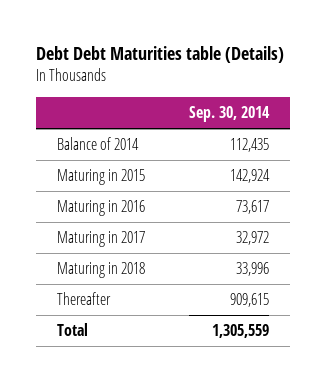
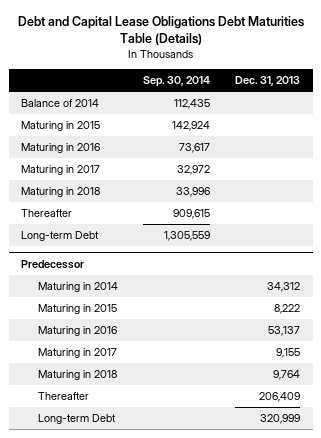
[35,45,284,63] Debt Debt Maturities table (Details) -> [17,16,304,46] Debt and Capital Lease Obligations Debt Maturities Table (Details)
none -> [235,76,301,87] Dec. 31, 2013
[57,323,89,337] Total -> [21,231,100,242] Long-term Debt
none -> [21,259,85,269] Predecessor
none -> [38,282,119,293] Maturing in 2014
none -> [38,304,118,315] Maturing in 2015
none -> [38,326,118,337] Maturing in 2016
none -> [38,348,118,359] Maturing in 2017
none -> [38,370,118,381] Maturing in 2018
none -> [38,392,90,401] Thereafter
none -> [38,414,117,425] Long-term Debt

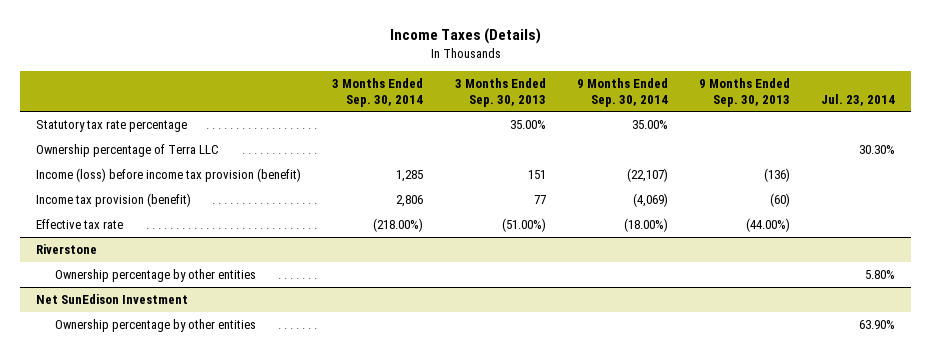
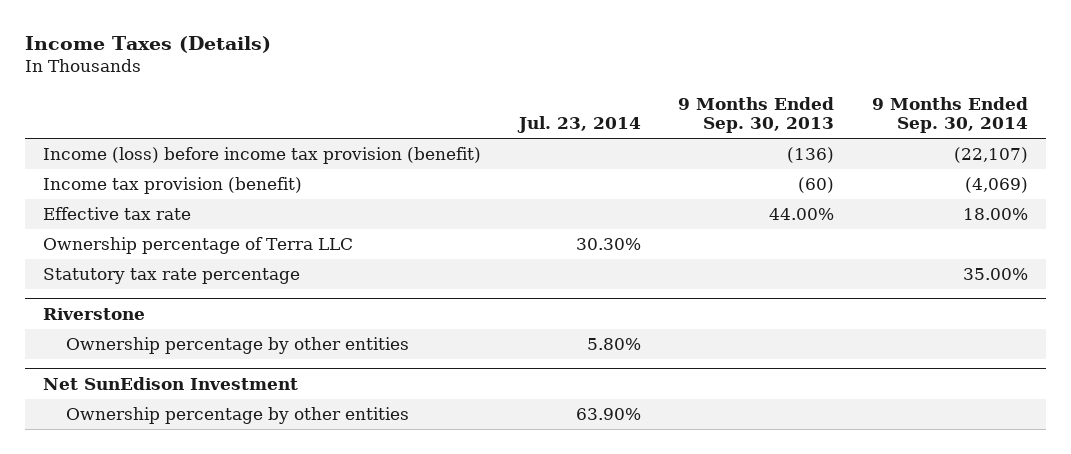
[332,77,424,107] 3 Months Ended Sep. 30, 2014 -> none
[454,77,546,107] 3 Months Ended Sep. 30, 2013 -> none
[623,218,668,233] (18.00%) -> [962,208,1028,221] 18.00%
[746,218,791,233] (44.00%) -> [769,208,835,221] 44.00%
[35,144,219,158] Ownership percentage of Terra LLC -> [43,237,354,255] Ownership percentage of Terra LLC
[35,120,187,133] Statutory tax rate percentage -> [43,268,301,285] Statutory tax rate percentage

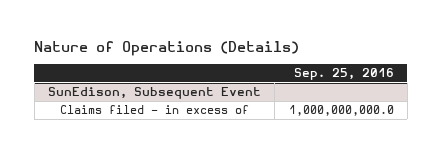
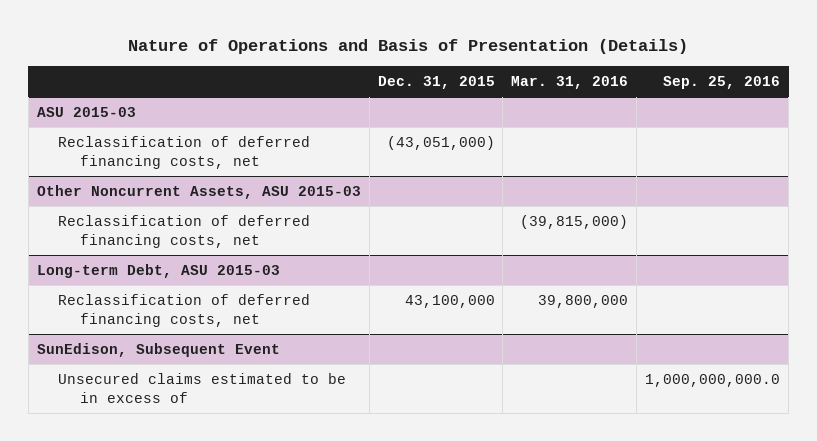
[34,41,300,57] Nature of Operations (Details) -> [128,39,689,55] Nature of Operations and Basis of Presentation (Details)
none -> [377,75,495,89] Dec. 31, 2015
none -> [511,75,629,89] Mar. 31, 2016
none -> [36,106,136,117] ASU 2015-03
none -> [58,135,311,169] Reclassification of deferred financing costs, net
none -> [36,184,361,199] Other Noncurrent Assets, ASU 2015-03
none -> [58,214,311,248] Reclassification of deferred financing costs, net
none -> [36,263,280,278] Long-term Debt, ASU 2015-03
none -> [58,293,311,327] Reclassification of deferred financing costs, net
[60,105,250,115] Claims filed - in excess of -> [58,372,347,403] Unsecured claims estimated to be in excess of

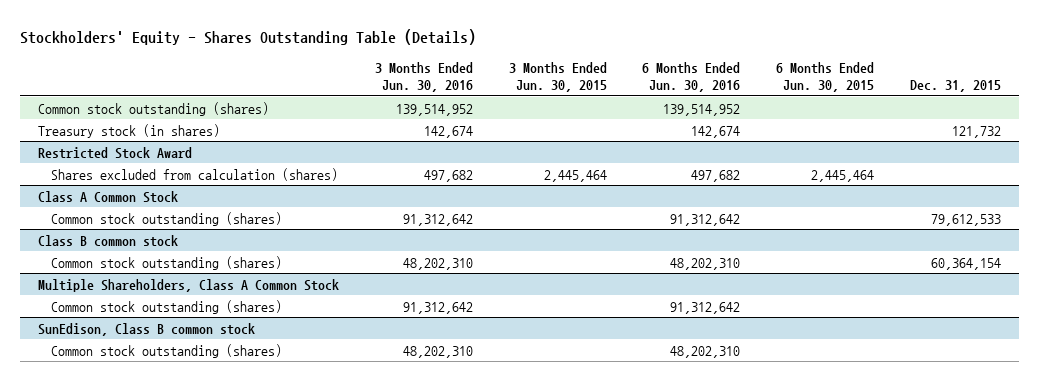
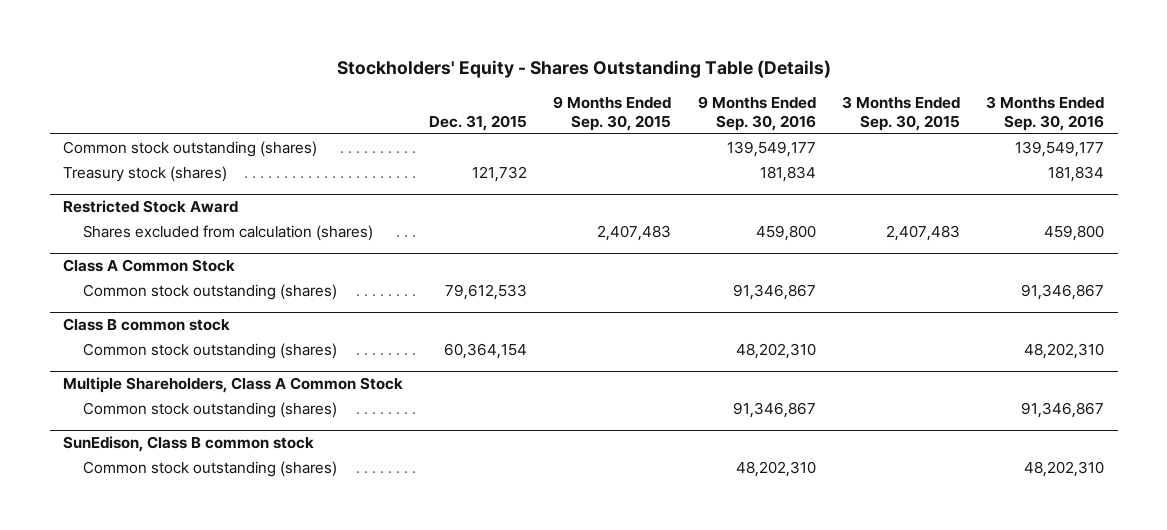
[374,61,473,92] 3 Months Ended Jun. 30, 2016 -> none
[508,61,607,92] 3 Months Ended Jun. 30, 2015 -> none
[642,61,741,92] 6 Months Ended Jun. 30, 2016 -> none
[776,61,875,92] 6 Months Ended Jun. 30, 2015 -> none
none -> [553,95,672,131] 9 Months Ended Sep. 30, 2015
none -> [697,95,816,131] 9 Months Ended Sep. 30, 2016
none -> [842,95,961,131] 3 Months Ended Sep. 30, 2015
none -> [986,95,1105,131] 3 Months Ended Sep. 30, 2016
[38,123,221,138] Treasury stock (in shares) -> [62,166,227,183] Treasury stock (shares)

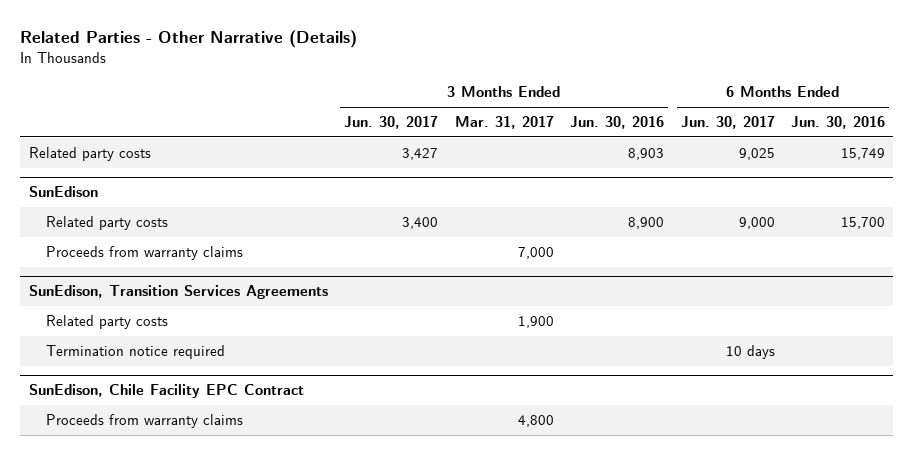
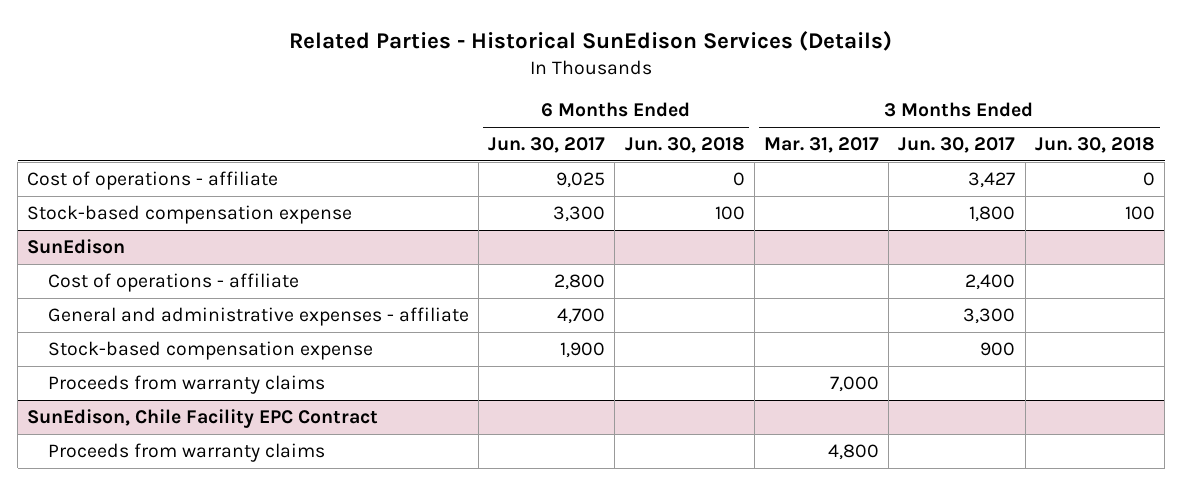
[20,30,358,49] Related Parties - Other Narrative (Details) -> [289,30,893,51] Related Parties - Historical SunEdison Services (Details)
[570,116,665,130] Jun. 30, 2016 -> none
[791,116,886,130] Jun. 30, 2016 -> none
none -> [624,137,745,154] Jun. 30, 2018
none -> [1034,137,1155,154] Jun. 30, 2018
[28,146,151,161] Related party costs -> [27,171,279,191] Cost of operations - affiliate
none -> [27,205,353,225] Stock-based compensation expense
[45,215,168,230] Related party costs -> none
none -> [47,273,299,293] Cost of operations - affiliate
none -> [47,307,469,327] General and administrative expenses - affiliate
none -> [47,341,373,361] Stock-based compensation expense
[28,285,328,300] SunEdison, Transition Services Agreements -> none
[45,314,168,329] Related party costs -> none
[45,344,225,359] Termination notice required -> none

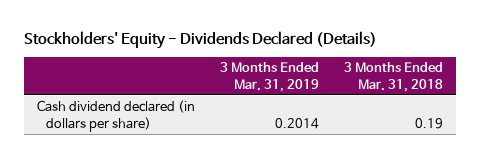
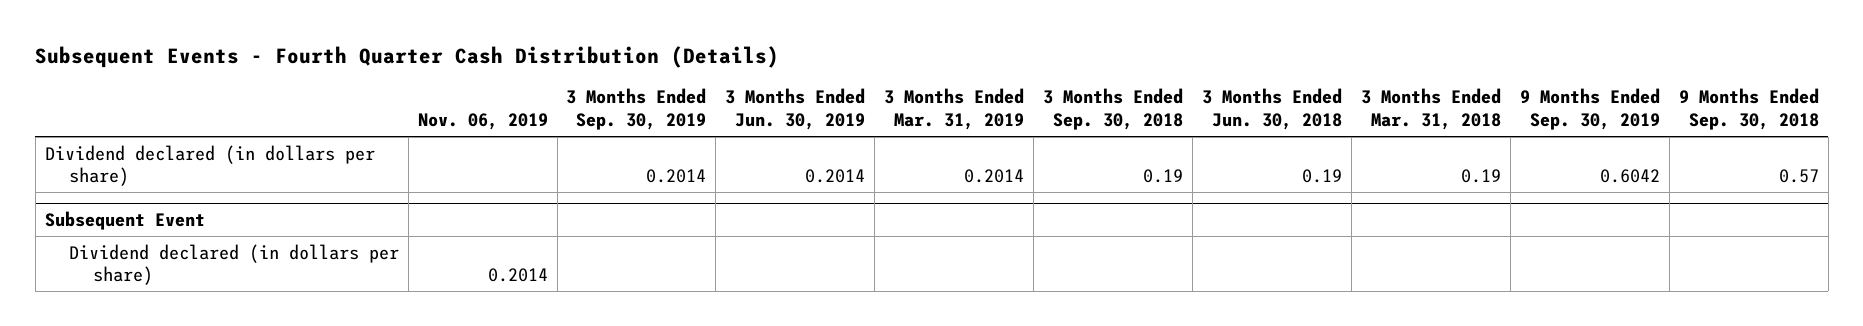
[24,31,378,50] Stockholders' Equity - Dividends Declared (Details) -> [35,45,780,68] Subsequent Events - Fourth Quarter Cash Distribution (Details)
none -> [417,113,548,131] Nov. 06, 2019
none -> [566,88,707,131] 3 Months Ended Sep. 30, 2019
none -> [725,88,866,131] 3 Months Ended Jun. 30, 2019
none -> [1043,88,1184,131] 3 Months Ended Sep. 30, 2018
none -> [1202,88,1343,131] 3 Months Ended Jun. 30, 2018
none -> [1519,88,1660,131] 9 Months Ended Sep. 30, 2019
none -> [1678,88,1819,131] 9 Months Ended Sep. 30, 2018
[36,100,195,132] Cash dividend declared (in dollars per share) -> [44,144,375,187] Dividend declared (in dollars per share)
none -> [44,210,205,230] Subsequent Event
none -> [68,243,399,286] Dividend declared (in dollars per share)

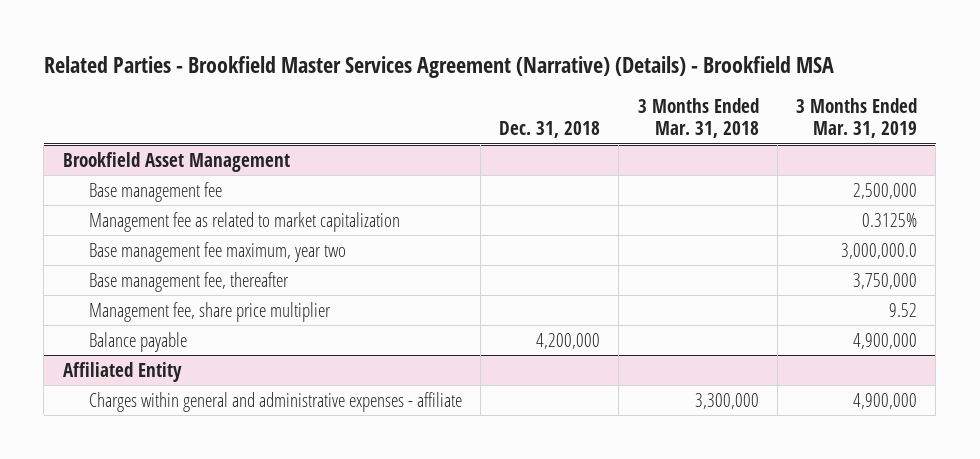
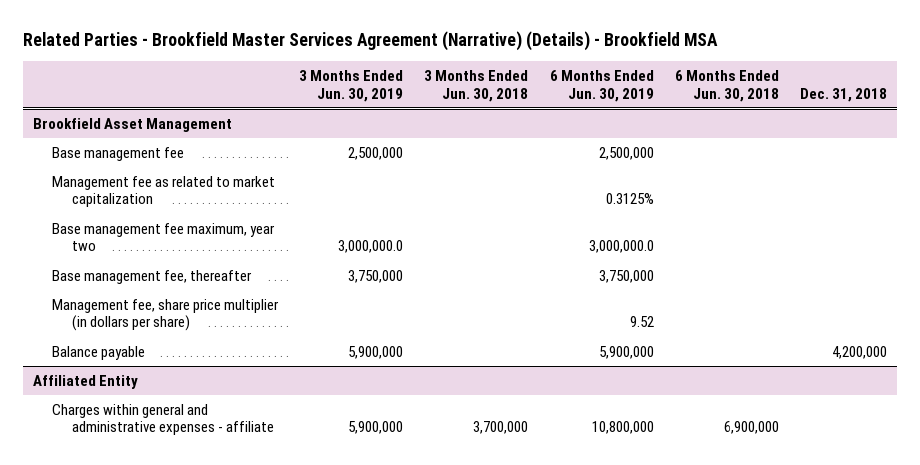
[637,98,759,139] 3 Months Ended Mar. 31, 2018 -> none
[795,98,917,139] 3 Months Ended Mar. 31, 2019 -> none
none -> [299,70,404,102] 3 Months Ended Jun. 30, 2019
none -> [424,70,529,102] 3 Months Ended Jun. 30, 2018
none -> [549,70,654,102] 6 Months Ended Jun. 30, 2019
none -> [674,70,779,102] 6 Months Ended Jun. 30, 2018
[88,301,331,322] Management fee, share price multiplier -> [52,298,280,332] Management fee, share price multiplier (in dollars per share)

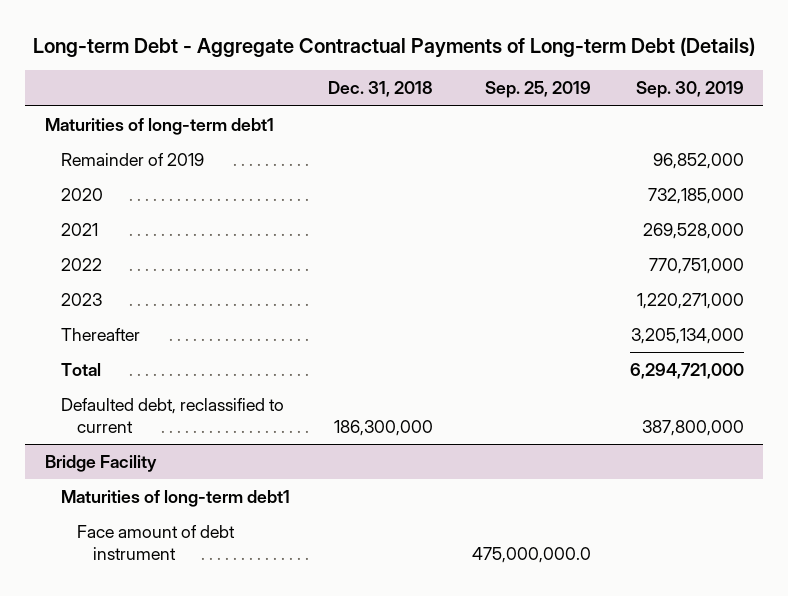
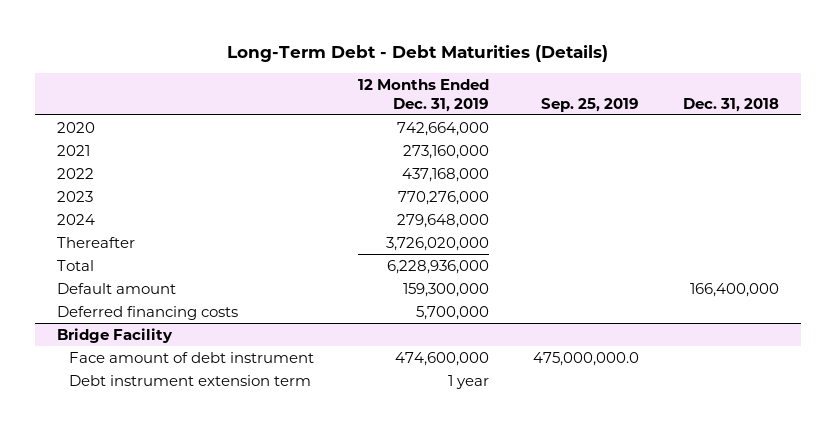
[33,36,756,58] Long-term Debt - Aggregate Contractual Payments of Long-term Debt (Details) -> [227,45,609,63] Long-Term Debt - Debt Maturities (Details)
[635,81,744,99] Sep. 30, 2019 -> none
none -> [358,79,490,112] 12 Months Ended Dec. 31, 2019
[44,118,274,136] Maturities of long-term debt1 -> none
[60,153,204,167] Remainder of 2019 -> none
none -> [57,213,96,225] 2024
[60,398,284,433] Defaulted debt, reclassified to current -> none
none -> [57,282,177,294] Default amount
none -> [57,305,239,320] Deferred financing costs
[60,490,290,508] Maturities of long-term debt1 -> none
none -> [69,374,312,386] Debt instrument extension term

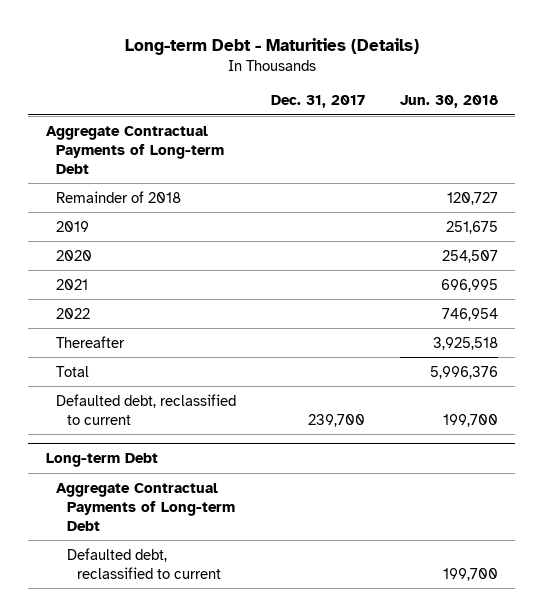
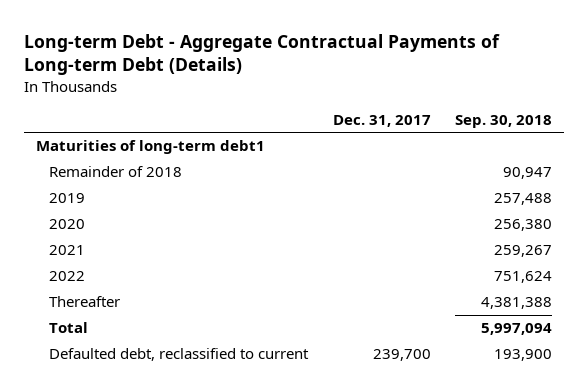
[124,38,419,56] Long-term Debt - Maturities (Details) -> [24,33,501,76] Long-term Debt - Aggregate Contractual Payments of Long-term Debt (Details)
[399,95,498,109] Jun. 30, 2018 -> none
none -> [454,114,552,128] Sep. 30, 2018
[45,125,225,174] Aggregate Contractual Payments of Long-term Debt -> [36,140,266,155] Maturities of long-term debt1
[45,453,158,468] Long-term Debt -> none
[56,482,235,531] Aggregate Contractual Payments of Long-term Debt -> none
[66,547,221,579] Defaulted debt, reclassified to current -> none

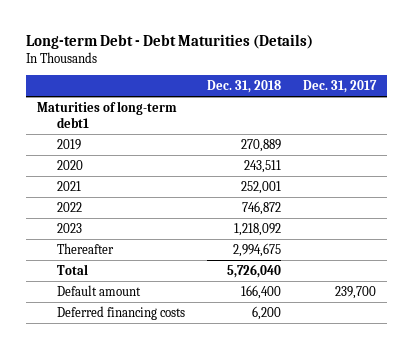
[24,33,501,76] Long-term Debt - Aggregate Contractual Payments of Long-term Debt (Details) -> [26,33,314,49] Long-term Debt - Debt Maturities (Details)
[454,114,552,128] Sep. 30, 2018 -> none
none -> [206,79,281,93] Dec. 31, 2018
[49,166,183,178] Remainder of 2018 -> none
none -> [56,222,82,233] 2023
[49,348,310,362] Defaulted debt, reclassified to current -> [56,284,141,296] Default amount
none -> [56,305,185,320] Deferred financing costs

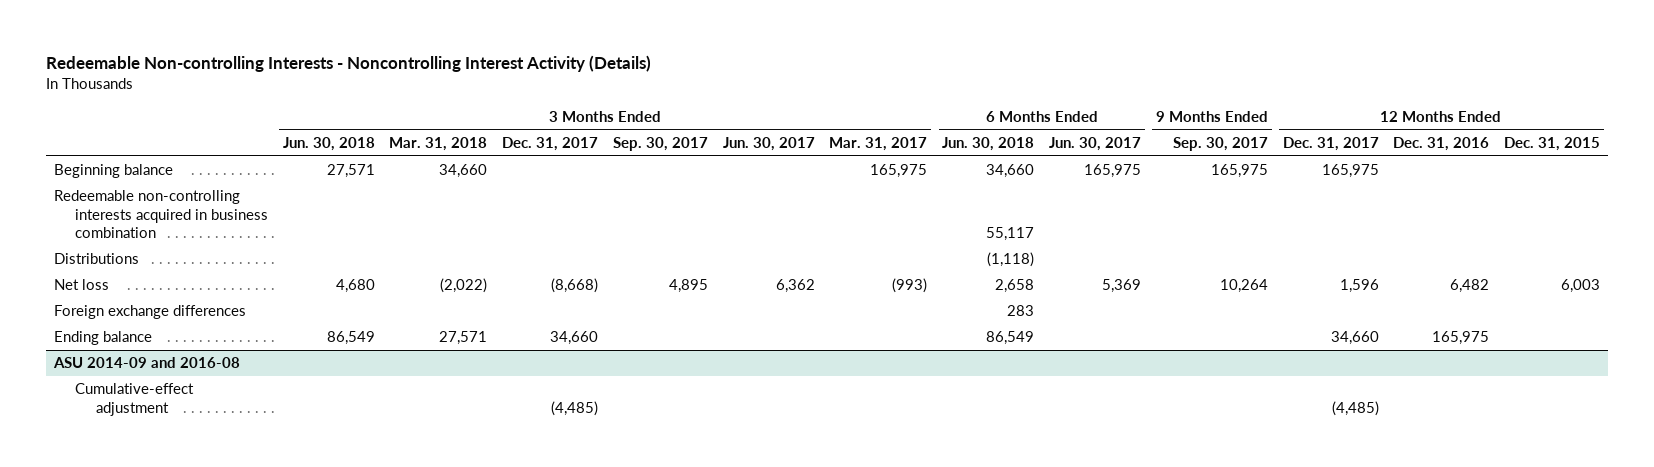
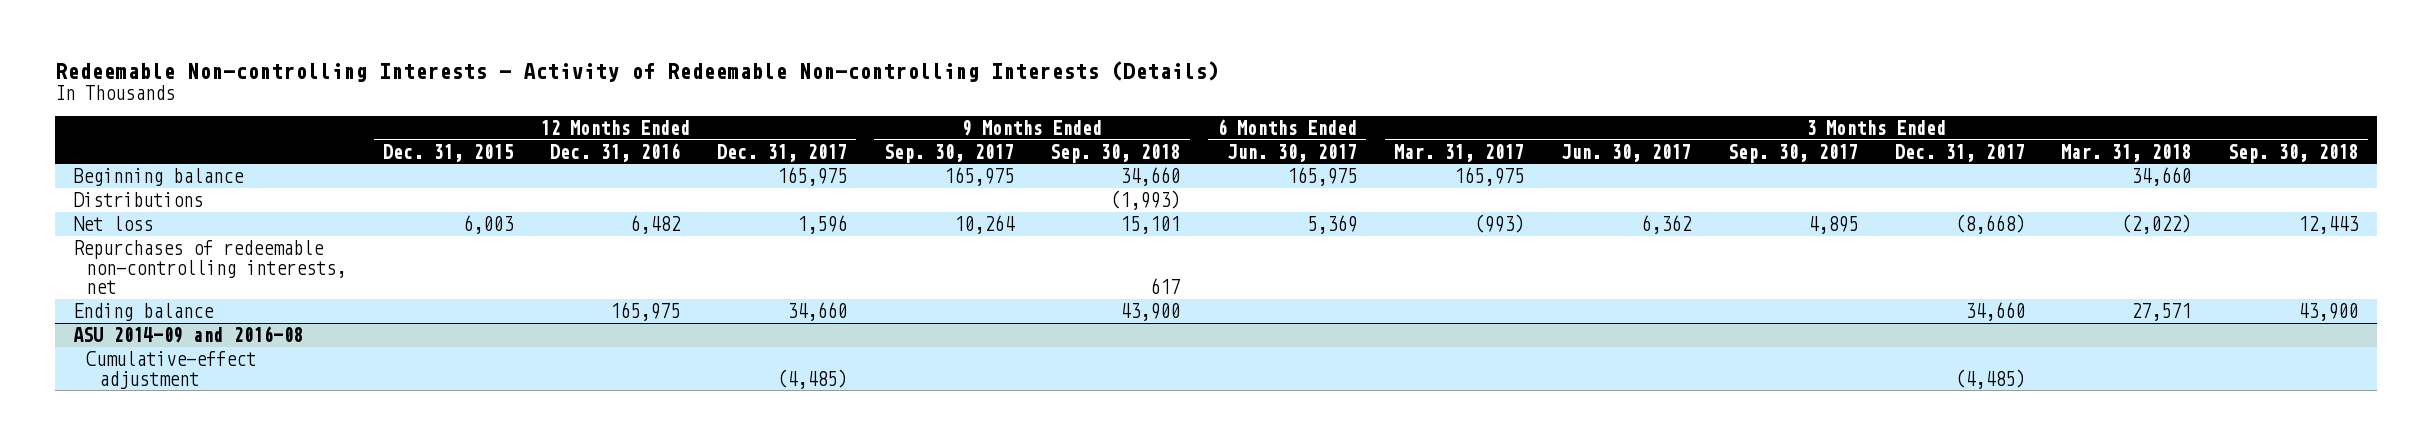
[46,54,652,72] Redeemable Non-controlling Interests - Noncontrolling Interest Activity (Details) -> [54,61,1219,83] Redeemable Non-controlling Interests - Activity of Redeemable Non-controlling Interests (Details)
[282,136,375,151] Jun. 30, 2018 -> none
[942,136,1035,151] Jun. 30, 2018 -> none
none -> [1050,143,1181,163] Sep. 30, 2018
none -> [2228,143,2359,163] Sep. 30, 2018
[53,190,268,239] Redeemable non-controlling interests acquired in business combination -> none
[53,305,246,320] Foreign exchange differences -> [73,240,347,295] Repurchases of redeemable non-controlling interests, net

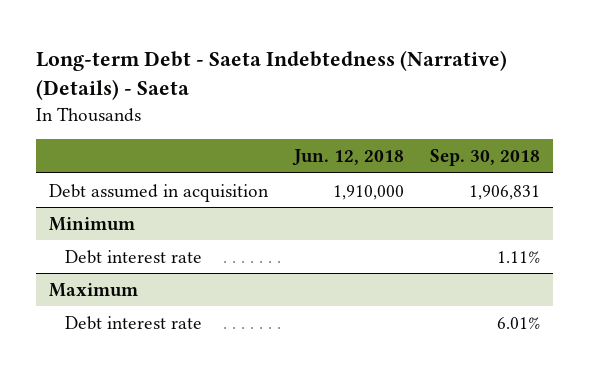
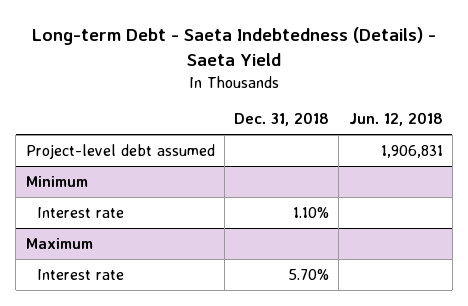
[36,49,508,101] Long-term Debt - Saeta Indebtedness (Narrative) (Details) - Saeta -> [32,26,437,66] Long-term Debt - Saeta Indebtedness (Details) - Saeta Yield
[430,149,541,167] Sep. 30, 2018 -> none
none -> [234,112,330,127] Dec. 31, 2018
[49,183,270,202] Debt assumed in acquisition -> [25,143,215,159] Project-level debt assumed
[333,184,405,200] 1,910,000 -> [380,144,443,158] 1,906,831
[65,249,203,264] Debt interest rate -> [37,206,125,218] Interest rate
[65,315,203,330] Debt interest rate -> [37,268,125,280] Interest rate

